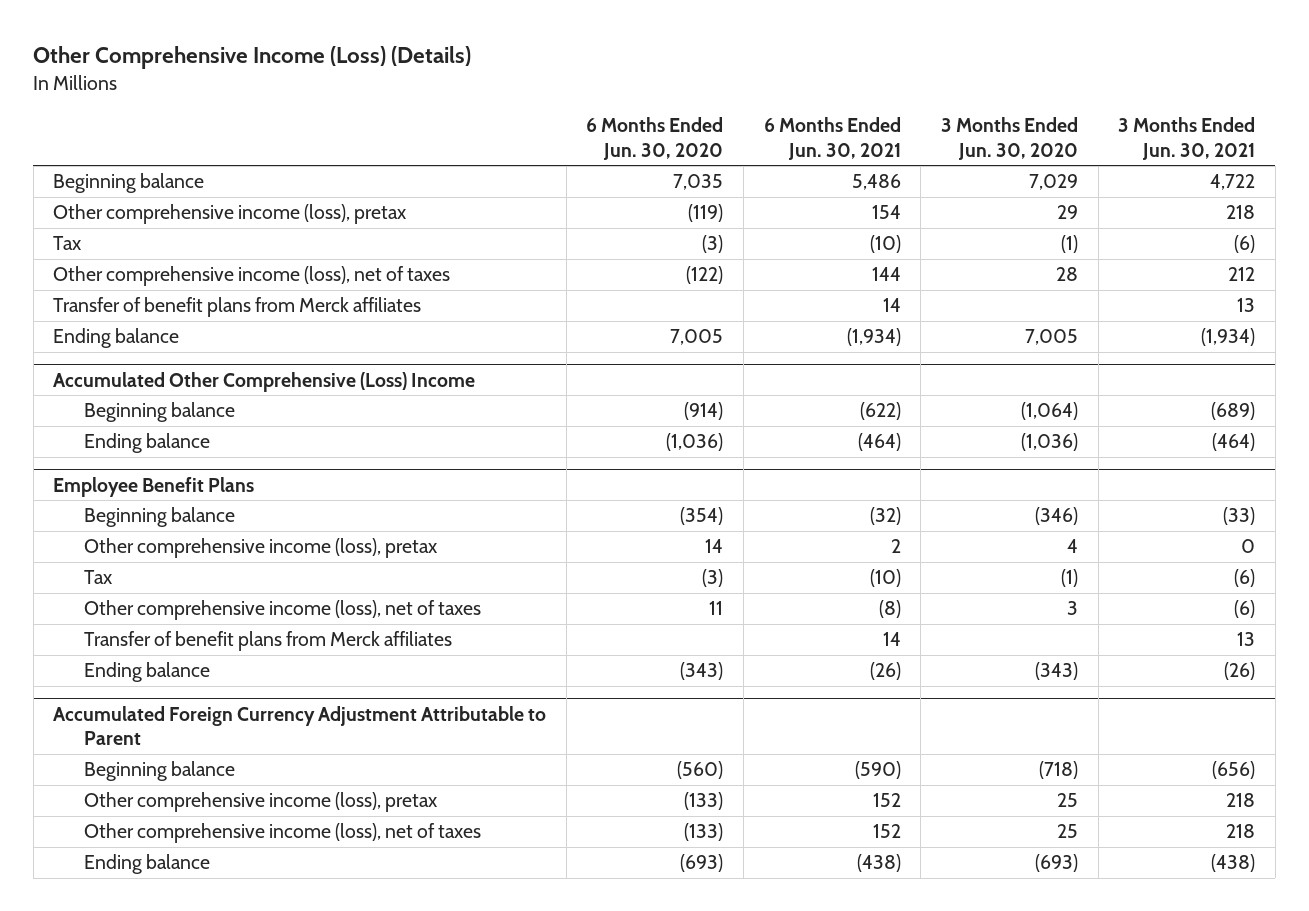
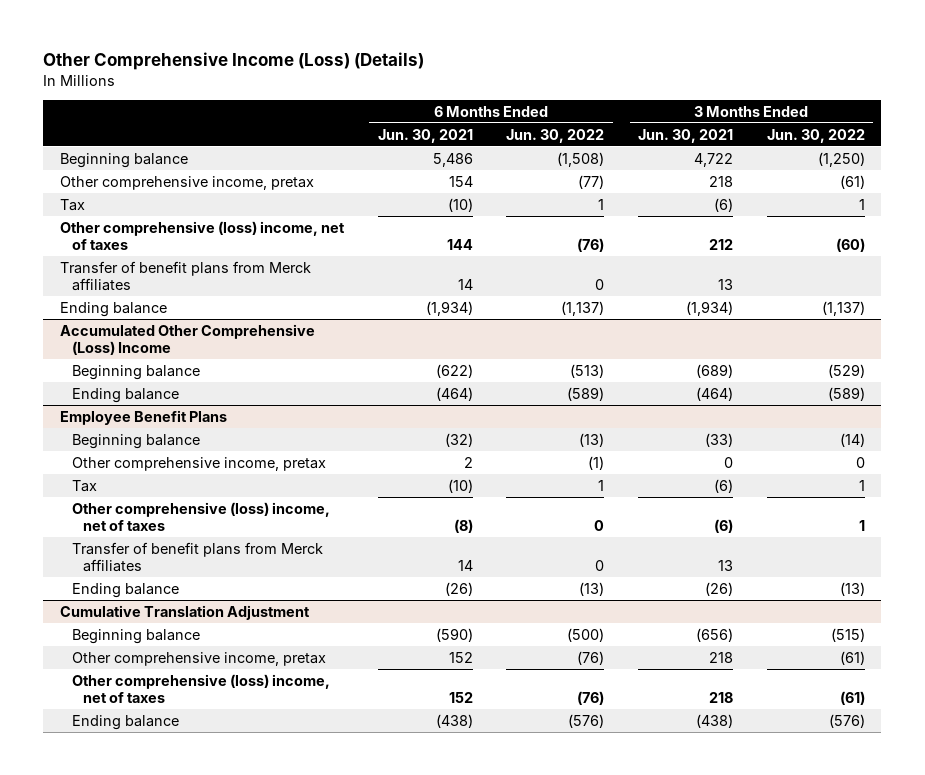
[586,116,724,160] 6 Months Ended Jun. 30, 2020 -> none
[941,116,1079,160] 3 Months Ended Jun. 30, 2020 -> none
none -> [506,128,605,143] Jun. 30, 2022
none -> [766,128,865,143] Jun. 30, 2022
[53,204,408,225] Other comprehensive income (loss), pretax -> [59,175,314,190] Other comprehensive income, pretax
[53,266,451,287] Other comprehensive income (loss), net of taxes -> [59,220,345,250] Other comprehensive (loss) income, net of taxes
[84,538,439,559] Other comprehensive income (loss), pretax -> [71,456,326,471] Other comprehensive income, pretax
[84,600,482,621] Other comprehensive income (loss), net of taxes -> [71,501,330,531] Other comprehensive (loss) income, net of taxes
[53,705,547,746] Accumulated Foreign Currency Adjustment Attributable to Parent -> [59,604,310,620] Cumulative Translation Adjustment
[84,792,439,813] Other comprehensive income (loss), pretax -> [71,651,326,666] Other comprehensive income, pretax
[84,823,482,844] Other comprehensive income (loss), net of taxes -> [71,673,330,703] Other comprehensive (loss) income, net of taxes

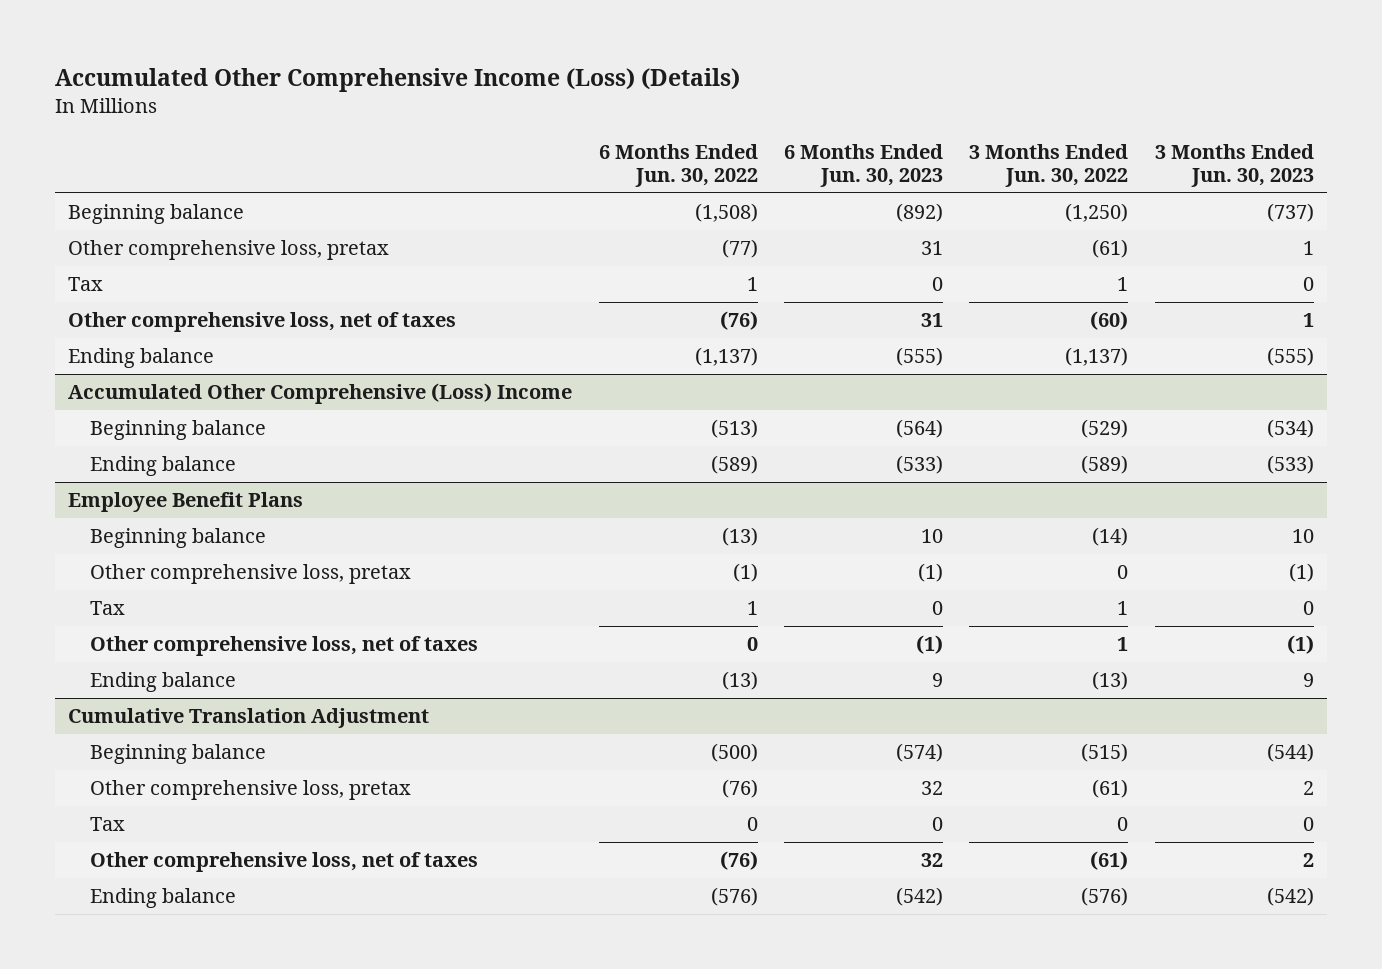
[43,51,425,70] Other Comprehensive Income (Loss) (Details) -> [54,68,740,93] Accumulated Other Comprehensive Income (Loss) (Details)
[377,128,473,143] Jun. 30, 2021 -> none
[637,128,733,143] Jun. 30, 2021 -> none
none -> [784,143,944,188] 6 Months Ended Jun. 30, 2023
none -> [1154,143,1314,188] 3 Months Ended Jun. 30, 2023
[59,175,314,190] Other comprehensive income, pretax -> [68,240,390,261] Other comprehensive loss, pretax
[59,260,311,291] Transfer of benefit plans from Merck affiliates -> none
[59,220,345,250] Other comprehensive (loss) income, net of taxes -> [68,312,457,333] Other comprehensive loss, net of taxes
[71,456,326,471] Other comprehensive income, pretax -> [90,564,412,585] Other comprehensive loss, pretax
[71,541,323,572] Transfer of benefit plans from Merck affiliates -> none
[71,501,330,531] Other comprehensive (loss) income, net of taxes -> [90,636,479,657] Other comprehensive loss, net of taxes
[71,651,326,666] Other comprehensive income, pretax -> [90,780,412,801] Other comprehensive loss, pretax
none -> [90,817,126,832] Tax
[71,673,330,703] Other comprehensive (loss) income, net of taxes -> [90,852,479,873] Other comprehensive loss, net of taxes

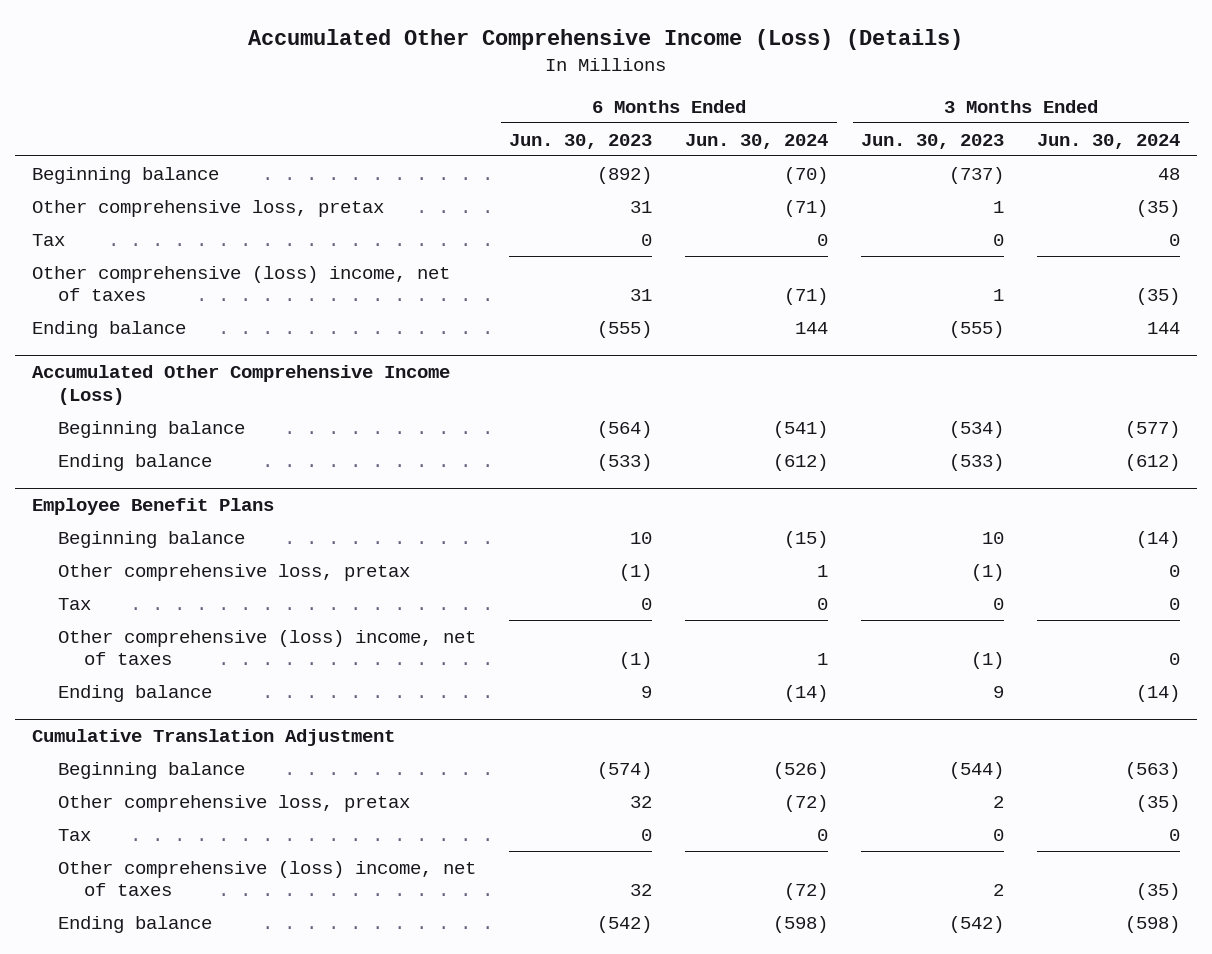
[598,143,758,188] 6 Months Ended Jun. 30, 2022 -> none
[969,143,1129,188] 3 Months Ended Jun. 30, 2022 -> none
none -> [685,133,829,149] Jun. 30, 2024
none -> [1037,133,1181,149] Jun. 30, 2024
[68,312,457,333] Other comprehensive loss, net of taxes -> [31,265,450,302] Other comprehensive (loss) income, net of taxes
[68,383,573,405] Accumulated Other Comprehensive (Loss) Income -> [31,364,450,405] Accumulated Other Comprehensive Income (Loss)
[90,636,479,657] Other comprehensive loss, net of taxes -> [58,629,477,666] Other comprehensive (loss) income, net of taxes
[90,852,479,873] Other comprehensive loss, net of taxes -> [58,860,477,897] Other comprehensive (loss) income, net of taxes

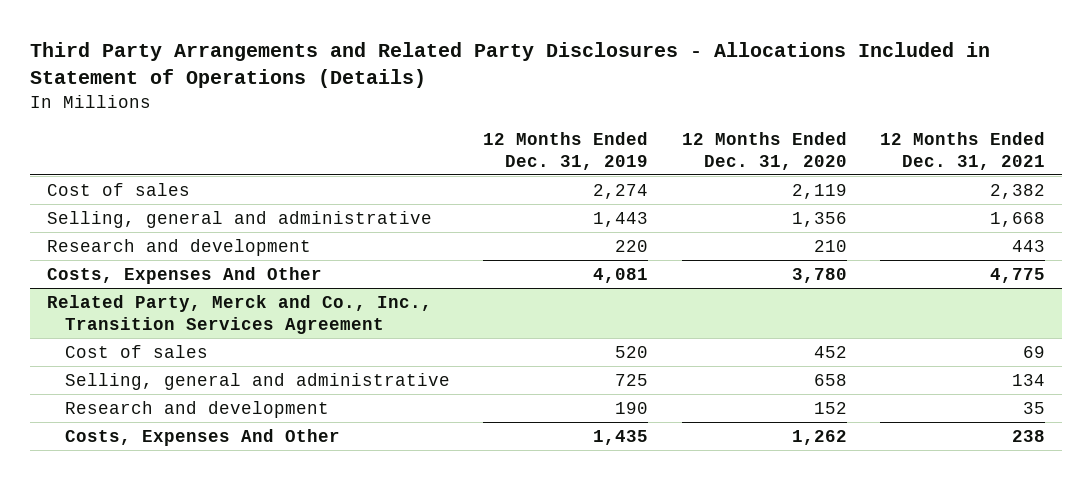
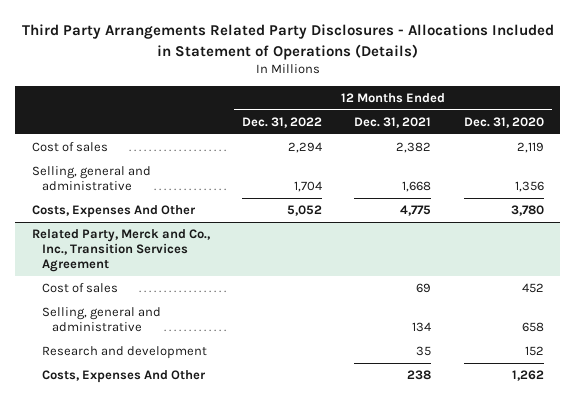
[30,42,991,89] Third Party Arrangements and Related Party Disclosures - Allocations Included in Statement of Operations (Details) -> [21,24,554,60] Third Party Arrangements Related Party Disclosures - Allocations Included in Statement of Operations (Details)
[483,131,649,170] 12 Months Ended Dec. 31, 2019 -> none
none -> [241,116,322,128] Dec. 31, 2022
[47,238,312,256] Research and development -> none

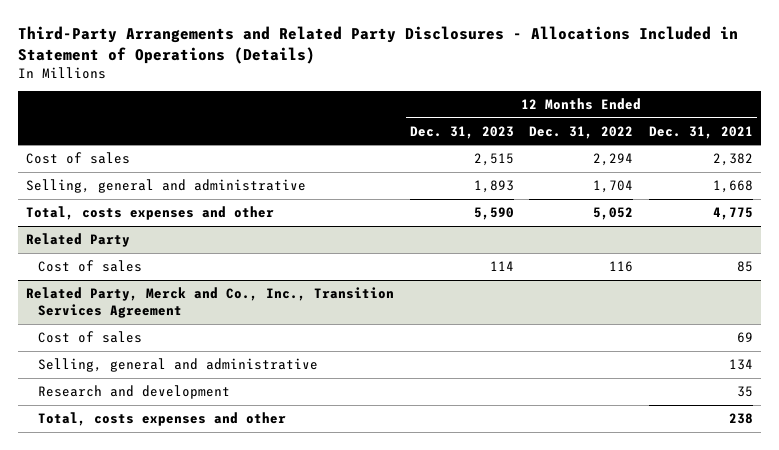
[21,24,554,60] Third Party Arrangements Related Party Disclosures - Allocations Included in Statement of Operations (Details) -> [18,25,739,64] Third-Party Arrangements and Related Party Disclosures - Allocations Included in Statement of Operations (Details)
[463,116,544,128] Dec. 31, 2020 -> none
none -> [409,125,514,139] Dec. 31, 2023
[31,205,196,219] Costs, Expenses And Other -> [26,206,275,221] Total, costs expenses and other
none -> [26,233,131,248] Related Party
none -> [38,260,143,273] Cost of sales
[41,370,206,384] Costs, Expenses And Other -> [38,412,287,427] Total, costs expenses and other

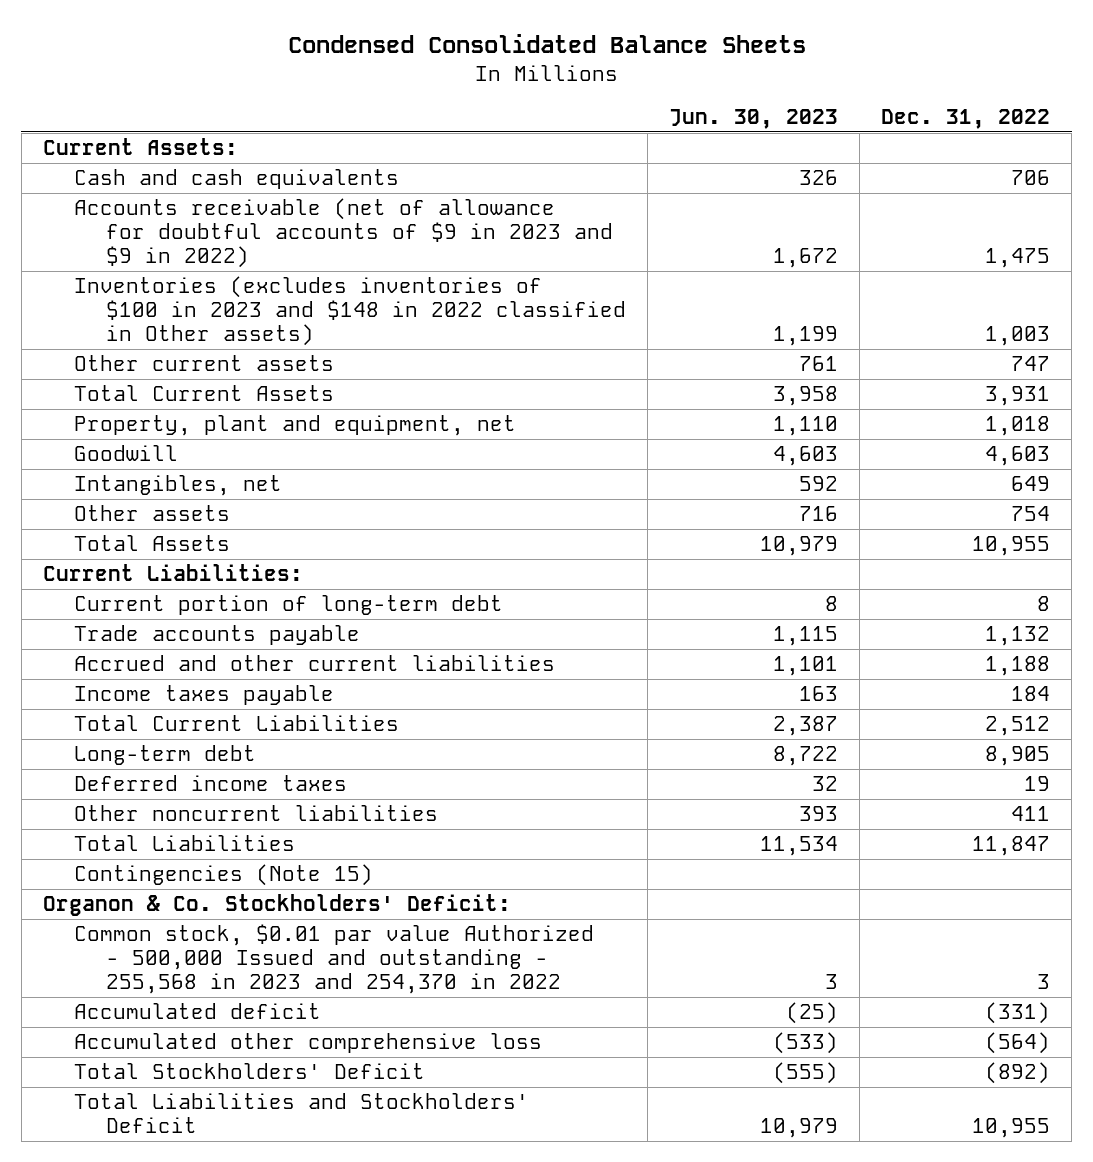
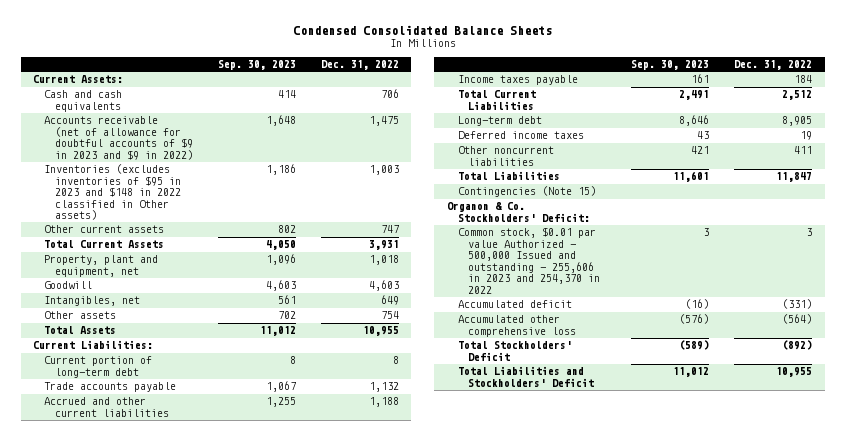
[668,108,838,129] Jun. 30, 2023 -> none
none -> [217,60,296,71] Sep. 30, 2023
[74,276,626,347] Inventories (excludes inventories of $100 in 2023 and $148 in 2022 classified in Other assets) -> [44,164,181,221] Inventories (excludes inventories of $95 in 2023 and $148 in 2022 classified in Other assets)
[74,924,595,995] Common stock, $0.01 par value Authorized - 500,000 Issued and outstanding - 255,568 in 2023 and 254,370 in 2022 -> [457,227,601,294] Common stock, $0.01 par value Authorized - 500,000 Issued and outstanding - 255,606 in 2023 and 254,370 in 2022

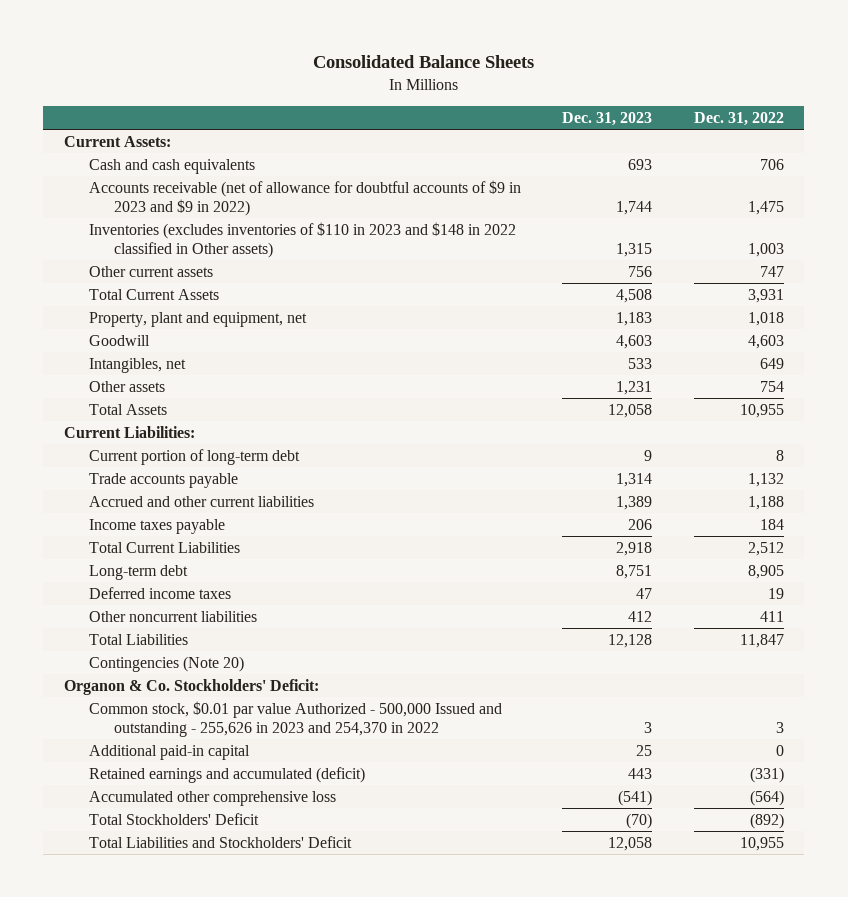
[292,25,552,36] Condensed Consolidated Balance Sheets -> [312,55,534,69] Consolidated Balance Sheets
[217,60,296,71] Sep. 30, 2023 -> none
none -> [562,112,653,127] Dec. 31, 2023
[44,164,181,221] Inventories (excludes inventories of $95 in 2023 and $148 in 2022 classified in Other assets) -> [89,221,517,258] Inventories (excludes inventories of $110 in 2023 and $148 in 2022 classified in Other assets)
[457,186,596,198] Contingencies (Note 15) -> [89,655,245,672] Contingencies (Note 20)
[457,227,601,294] Common stock, $0.01 par value Authorized - 500,000 Issued and outstanding - 255,606 in 2023 and 254,370 in 2022 -> [89,700,503,737] Common stock, $0.01 par value Authorized - 500,000 Issued and outstanding - 255,626 in 2023 and 254,370 in 2022
none -> [89,744,251,760] Additional paid-in capital
[457,300,572,309] Accumulated deficit -> [89,766,366,783] Retained earnings and accumulated (deficit)

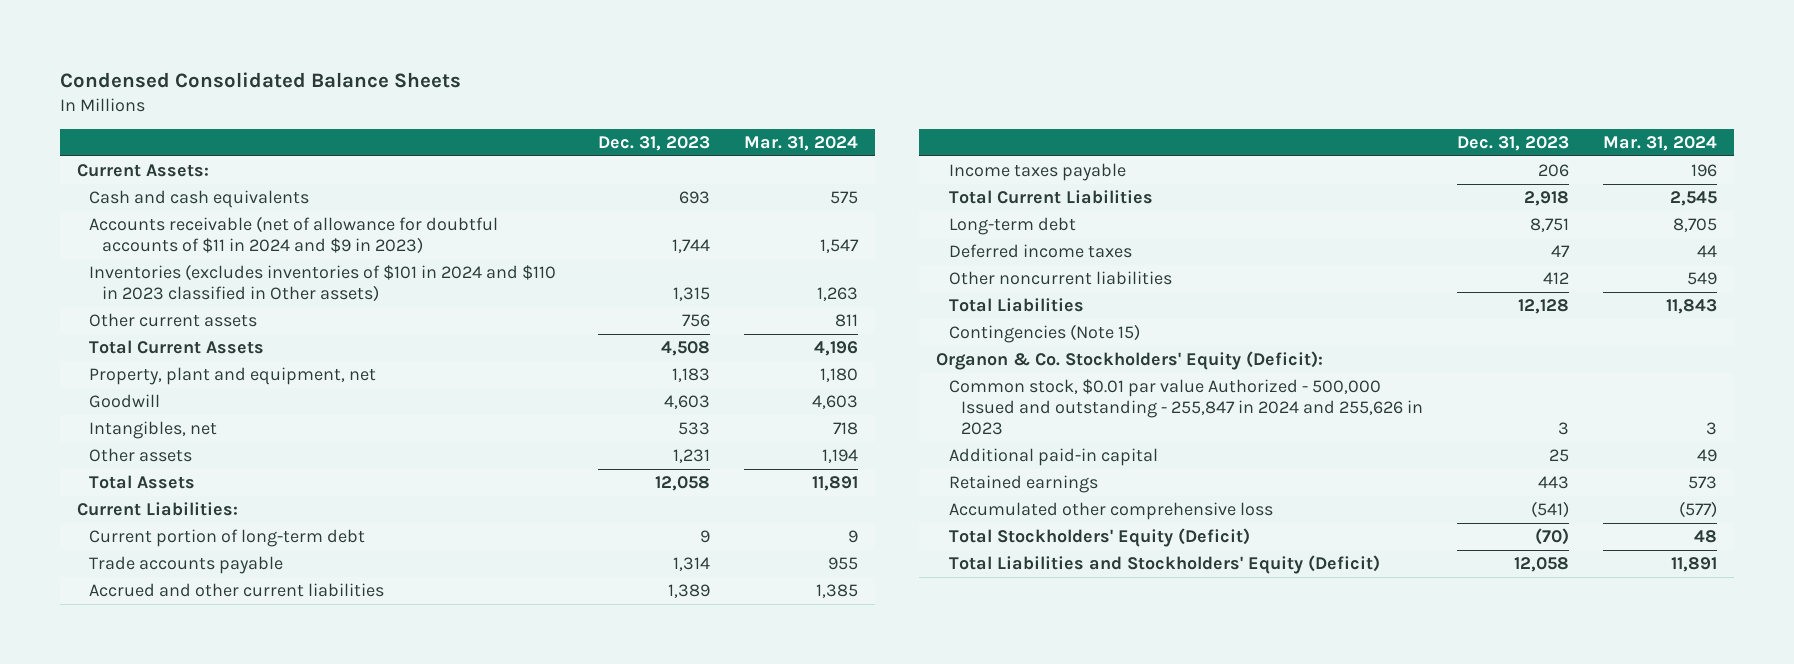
[312,55,534,69] Consolidated Balance Sheets -> [59,72,461,89] Condensed Consolidated Balance Sheets
[693,112,784,127] Dec. 31, 2022 -> none
none -> [743,135,858,151] Mar. 31, 2024
[89,179,522,216] Accounts receivable (net of allowance for doubtful accounts of $9 in 2023 and $9 in 2022) -> [89,216,499,254] Accounts receivable (net of allowance for doubtful accounts of $11 in 2024 and $9 in 2023)
[89,221,517,258] Inventories (excludes inventories of $110 in 2023 and $148 in 2022 classified in Other assets) -> [89,264,557,302] Inventories (excludes inventories of $101 in 2024 and $110 in 2023 classified in Other assets)
[89,655,245,672] Contingencies (Note 20) -> [948,324,1140,344] Contingencies (Note 15)
[64,678,320,695] Organon & Co. Stockholders' Deficit: -> [936,351,1324,371] Organon & Co. Stockholders' Equity (Deficit):
[89,700,503,737] Common stock, $0.01 par value Authorized - 500,000 Issued and outstanding - 255,626 in 2023 and 254,370 in 2022 -> [948,379,1424,435] Common stock, $0.01 par value Authorized - 500,000 Issued and outstanding - 255,847 in 2024 and 255,626 in 2023
[89,766,366,783] Retained earnings and accumulated (deficit) -> [948,475,1098,494] Retained earnings
[89,812,260,825] Total Stockholders' Deficit -> [948,528,1250,548] Total Stockholders' Equity (Deficit)
[89,835,353,848] Total Liabilities and Stockholders' Deficit -> [948,555,1380,575] Total Liabilities and Stockholders' Equity (Deficit)

